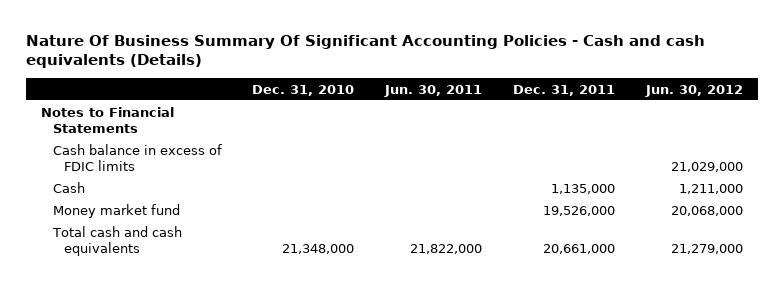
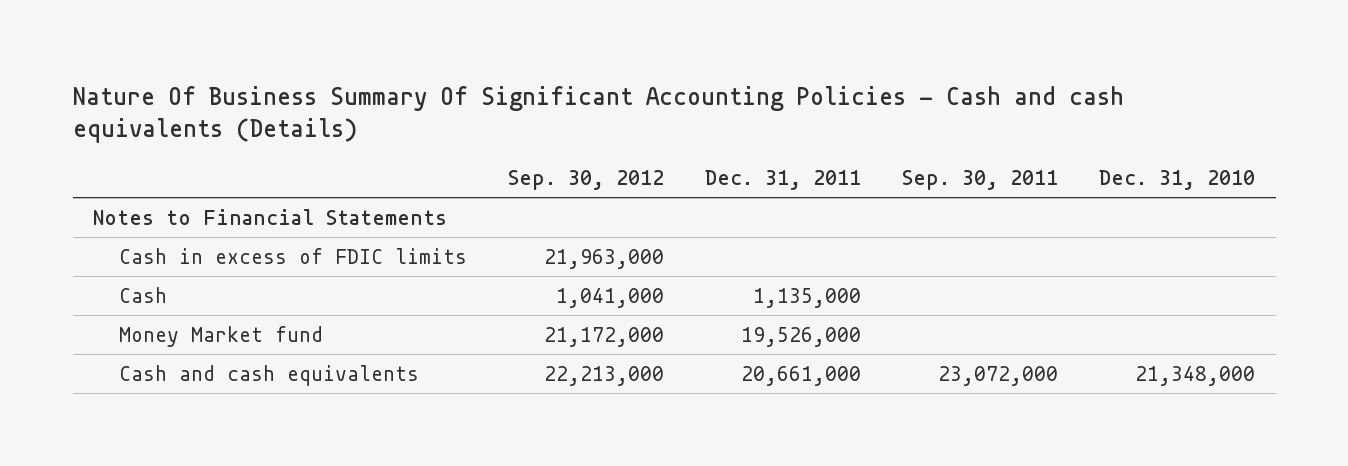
[384,84,483,97] Jun. 30, 2011 -> none
[644,84,743,97] Jun. 30, 2012 -> none
none -> [507,169,664,190] Sep. 30, 2012
none -> [901,169,1058,190] Sep. 30, 2011
[52,143,222,172] Cash balance in excess of FDIC limits -> [118,247,467,264] Cash in excess of FDIC limits
[52,203,180,218] Money market fund -> [118,325,323,347] Money Market fund
[51,225,182,257] Total cash and cash equivalents -> [118,364,419,386] Cash and cash equivalents

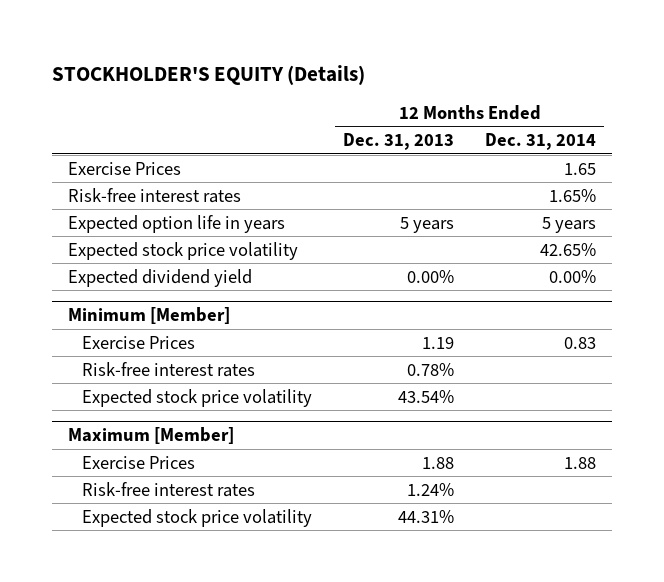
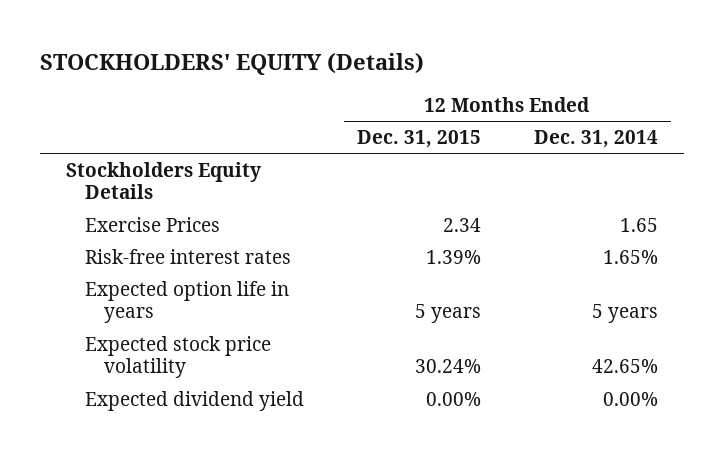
[52,64,366,85] STOCKHOLDER'S EQUITY (Details) -> [40,52,425,75] STOCKHOLDERS' EQUITY (Details)
[343,133,455,151] Dec. 31, 2013 -> none
none -> [356,130,481,149] Dec. 31, 2015
none -> [66,162,262,200] Stockholders Equity Details
[67,307,230,325] Minimum [Member] -> none
[82,335,196,349] Exercise Prices -> none
[82,361,256,377] Risk-free interest rates -> none
[82,388,313,407] Expected stock price volatility -> none
[67,427,234,445] Maximum [Member] -> none
[82,455,196,469] Exercise Prices -> none
[82,481,256,497] Risk-free interest rates -> none
[82,508,313,527] Expected stock price volatility -> none

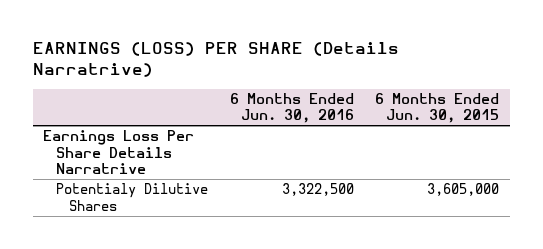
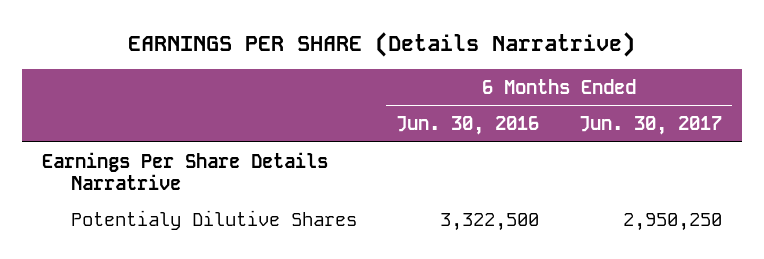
[32,41,399,77] EARNINGS (LOSS) PER SHARE (Details Narratrive) -> [127,31,635,57] EARNINGS PER SHARE (Details Narratrive)
[375,92,500,124] 6 Months Ended Jun. 30, 2015 -> none
none -> [579,116,723,136] Jun. 30, 2017
[43,130,195,174] Earnings Loss Per Share Details Narratrive -> [41,151,328,190] Earnings Per Share Details Narratrive

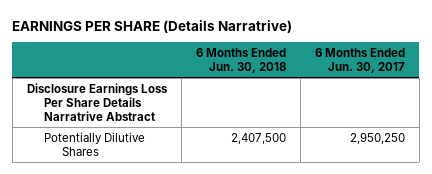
[396,116,540,136] Jun. 30, 2016 -> none
none -> [195,47,286,74] 6 Months Ended Jun. 30, 2018
[41,151,328,190] Earnings Per Share Details Narratrive -> [26,82,168,122] Disclosure Earnings Loss Per Share Details Narratrive Abstract
[70,209,357,230] Potentialy Dilutive Shares -> [44,131,146,156] Potentially Dilutive Shares

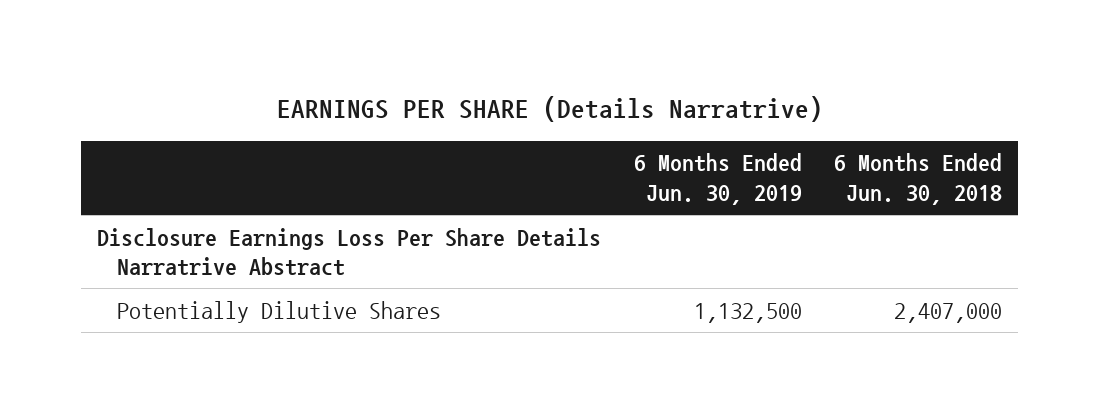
[314,47,405,74] 6 Months Ended Jun. 30, 2017 -> none
none -> [633,153,802,205] 6 Months Ended Jun. 30, 2019
[230,132,286,144] 2,407,500 -> [894,302,1003,323] 2,407,000

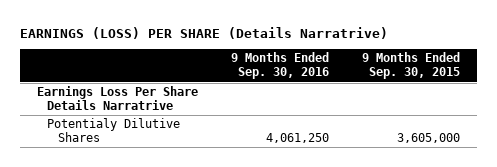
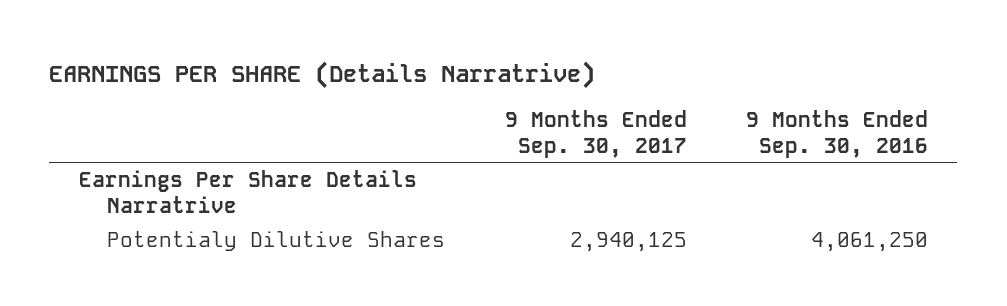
[20,26,389,39] EARNINGS (LOSS) PER SHARE (Details Narratrive) -> [49,60,596,89] EARNINGS PER SHARE (Details Narratrive)
[362,52,461,80] 9 Months Ended Sep. 30, 2015 -> none
none -> [504,110,687,158] 9 Months Ended Sep. 30, 2017
[36,86,198,111] Earnings Loss Per Share Details Narratrive -> [78,170,417,213] Earnings Per Share Details Narratrive

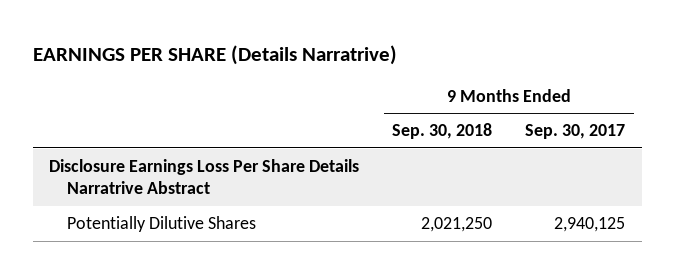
[745,110,928,158] 9 Months Ended Sep. 30, 2016 -> none
none -> [392,123,493,140] Sep. 30, 2018
[78,170,417,213] Earnings Per Share Details Narratrive -> [49,159,360,195] Disclosure Earnings Loss Per Share Details Narratrive Abstract
[107,231,446,252] Potentialy Dilutive Shares -> [67,216,257,233] Potentially Dilutive Shares

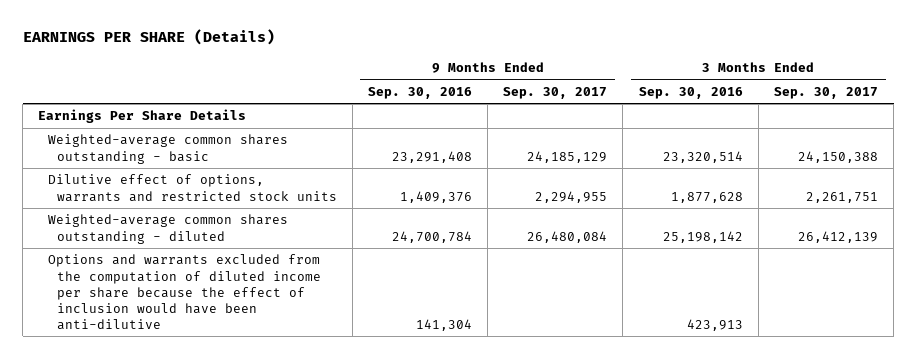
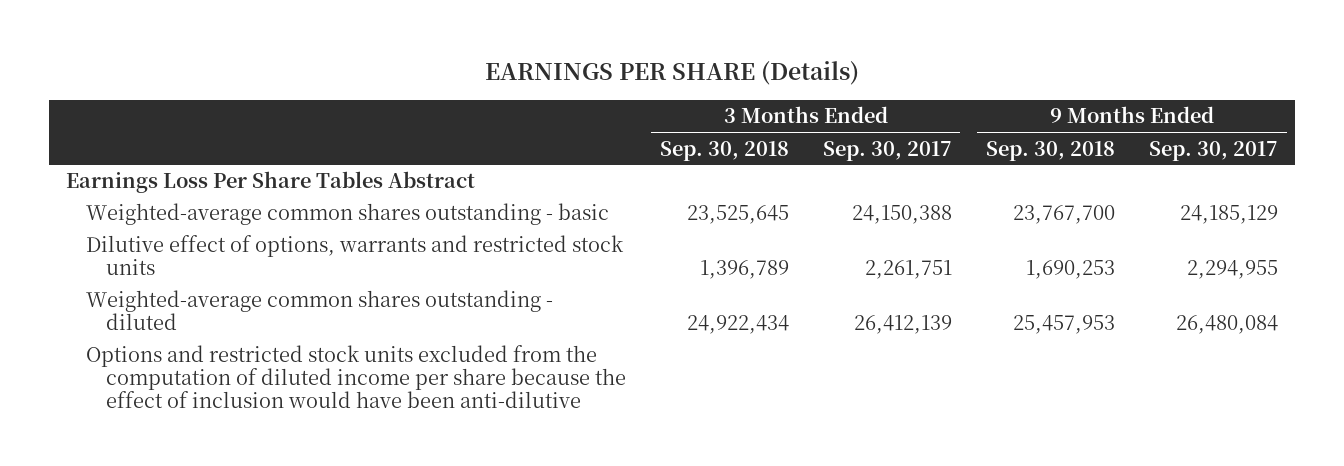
[367,86,472,99] Sep. 30, 2016 -> none
[638,86,743,99] Sep. 30, 2016 -> none
none -> [659,140,789,161] Sep. 30, 2018
none -> [986,140,1116,161] Sep. 30, 2018
[38,109,247,124] Earnings Per Share Details -> [66,171,476,194] Earnings Loss Per Share Tables Abstract
[47,254,321,330] Options and warrants excluded from the computation of diluted income per share because the effect of inclusion would have been anti-dilutive -> [86,345,626,409] Options and restricted stock units excluded from the computation of diluted income per share because the effect of inclusion would have been anti-dilutive

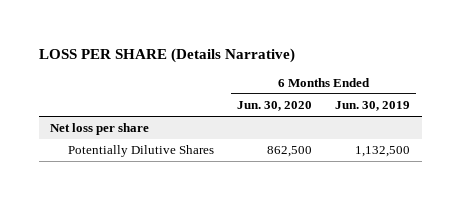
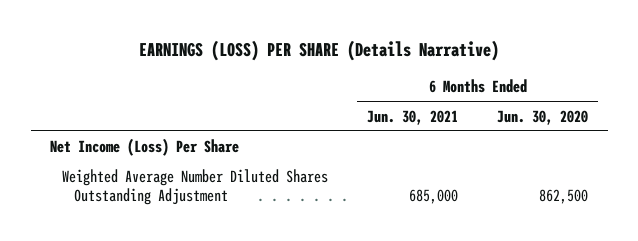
[38,47,295,63] LOSS PER SHARE (Details Narrative) -> [139,39,500,61] EARNINGS (LOSS) PER SHARE (Details Narrative)
[335,101,411,112] Jun. 30, 2019 -> none
none -> [367,109,459,125] Jun. 30, 2021
[50,123,150,136] Net loss per share -> [50,138,240,157] Net Income (Loss) Per Share
[67,145,214,158] Potentially Dilutive Shares -> [62,169,329,205] Weighted Average Number Diluted Shares Outstanding Adjustment

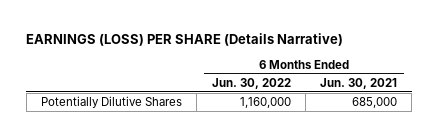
[497,109,589,125] Jun. 30, 2020 -> none
none -> [211,77,291,89] Jun. 30, 2022
[50,138,240,157] Net Income (Loss) Per Share -> none
[62,169,329,205] Weighted Average Number Diluted Shares Outstanding Adjustment -> [41,96,183,109] Potentially Dilutive Shares

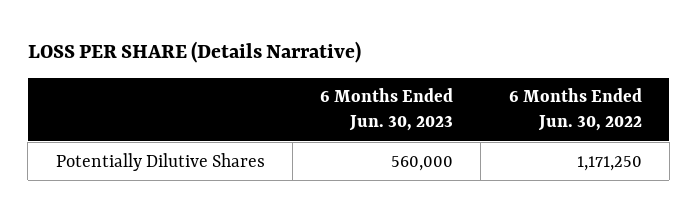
[26,33,344,47] EARNINGS (LOSS) PER SHARE (Details Narrative) -> [27,41,361,64] LOSS PER SHARE (Details Narrative)
[320,77,398,89] Jun. 30, 2021 -> none
none -> [320,88,454,132] 6 Months Ended Jun. 30, 2023
[239,97,291,109] 1,160,000 -> [576,155,642,171] 1,171,250

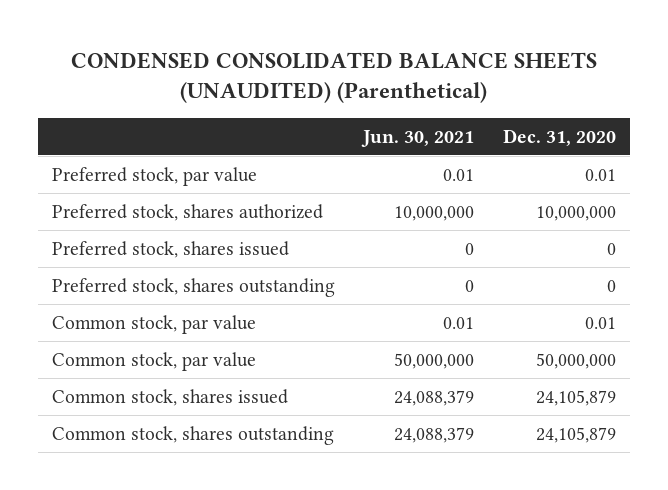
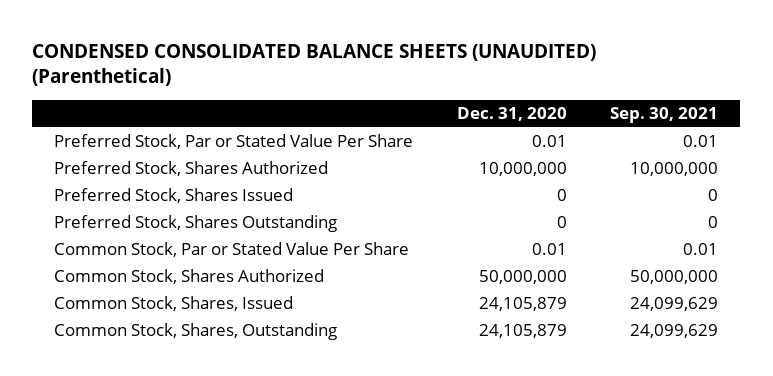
[361,129,475,147] Jun. 30, 2021 -> none
none -> [610,107,719,124] Sep. 30, 2021
[51,166,257,186] Preferred stock, par value -> [54,134,414,150] Preferred Stock, Par or Stated Value Per Share
[51,203,323,221] Preferred stock, shares authorized -> [54,161,329,177] Preferred Stock, Shares Authorized
[51,240,289,258] Preferred stock, shares issued -> [54,188,294,204] Preferred Stock, Shares Issued
[51,277,335,297] Preferred stock, shares outstanding -> [54,215,338,233] Preferred Stock, Shares Outstanding
[51,314,256,334] Common stock, par value -> [54,242,410,258] Common Stock, Par or Stated Value Per Share
[51,351,256,371] Common stock, par value -> [54,269,325,285] Common Stock, Shares Authorized
[51,388,288,406] Common stock, shares issued -> [54,296,294,312] Common Stock, Shares, Issued
[51,425,334,445] Common stock, shares outstanding -> [54,323,338,341] Common Stock, Shares, Outstanding

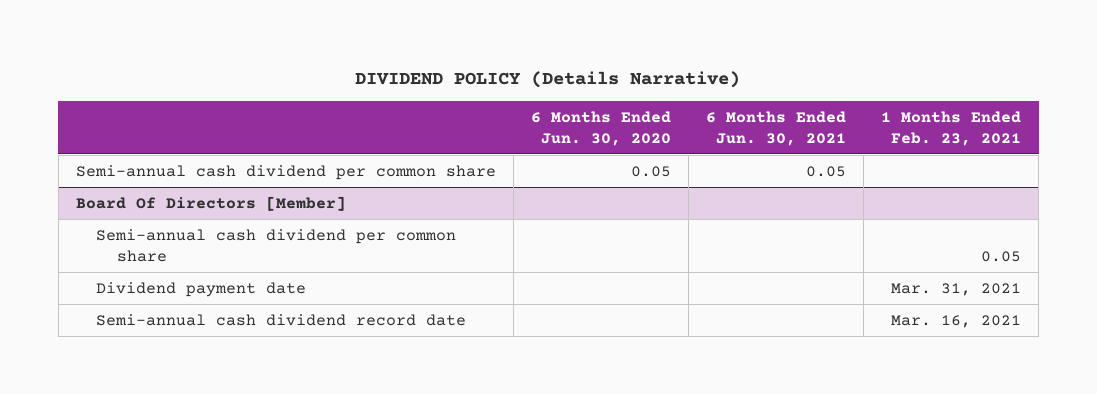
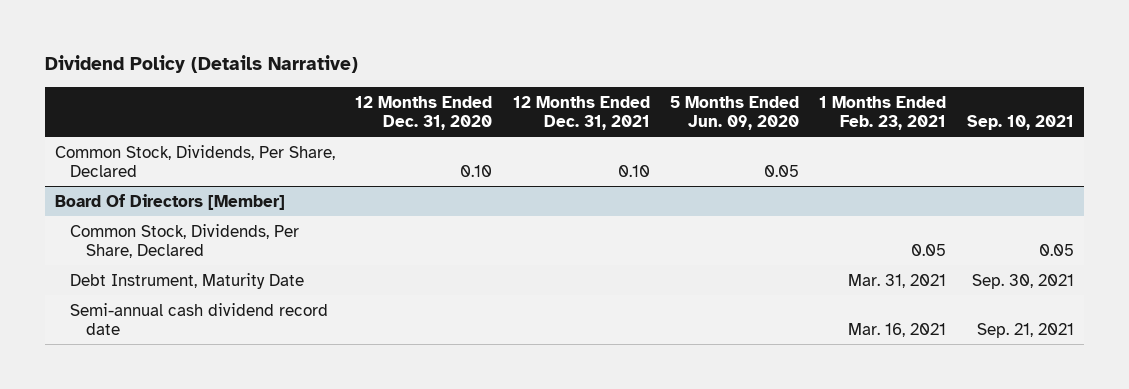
[355,71,741,89] DIVIDEND POLICY (Details Narrative) -> [44,55,358,74] Dividend Policy (Details Narrative)
[530,110,671,146] 6 Months Ended Jun. 30, 2020 -> none
[705,110,846,146] 6 Months Ended Jun. 30, 2021 -> none
none -> [355,95,493,130] 12 Months Ended Dec. 31, 2020
none -> [512,95,650,130] 12 Months Ended Dec. 31, 2021
none -> [670,95,800,130] 5 Months Ended Jun. 09, 2020
none -> [966,114,1074,130] Sep. 10, 2021
[75,164,496,180] Semi-annual cash dividend per common share -> [54,144,335,177] Common Stock, Dividends, Per Share, Declared
[96,228,457,262] Semi-annual cash dividend per common share -> [70,223,300,258] Common Stock, Dividends, Per Share, Declared
[96,281,307,297] Dividend payment date -> [70,272,305,289] Debt Instrument, Maturity Date

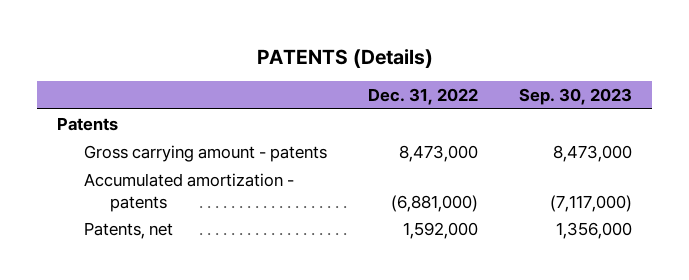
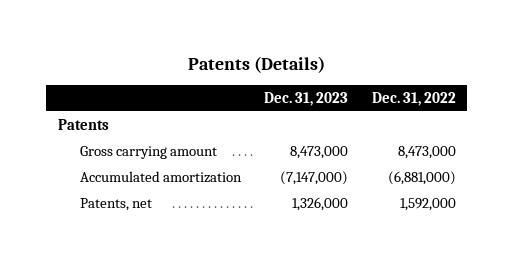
[256,48,433,68] PATENTS (Details) -> [187,55,325,73] Patents (Details)
[518,88,632,106] Sep. 30, 2023 -> none
none -> [264,91,349,106] Dec. 31, 2023
[83,145,327,163] Gross carrying amount - patents -> [80,146,218,160] Gross carrying amount
[83,173,294,212] Accumulated amortization - patents -> [80,171,243,184] Accumulated amortization

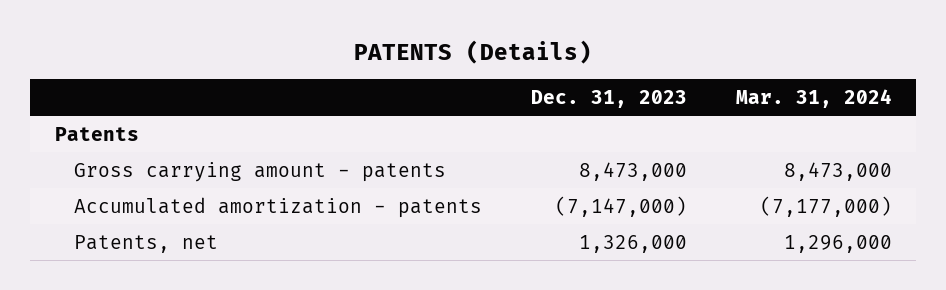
[187,55,325,73] Patents (Details) -> [354,40,593,65] PATENTS (Details)
[371,91,456,106] Dec. 31, 2022 -> none
none -> [735,88,892,108] Mar. 31, 2024
[80,146,218,160] Gross carrying amount -> [74,161,447,182] Gross carrying amount - patents
[80,171,243,184] Accumulated amortization -> [74,196,483,218] Accumulated amortization - patents

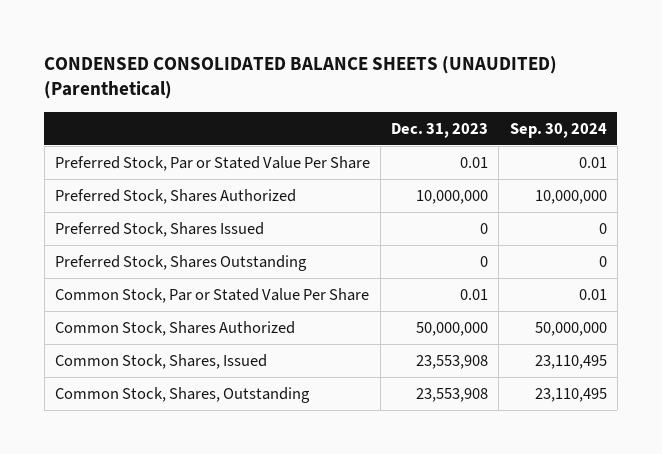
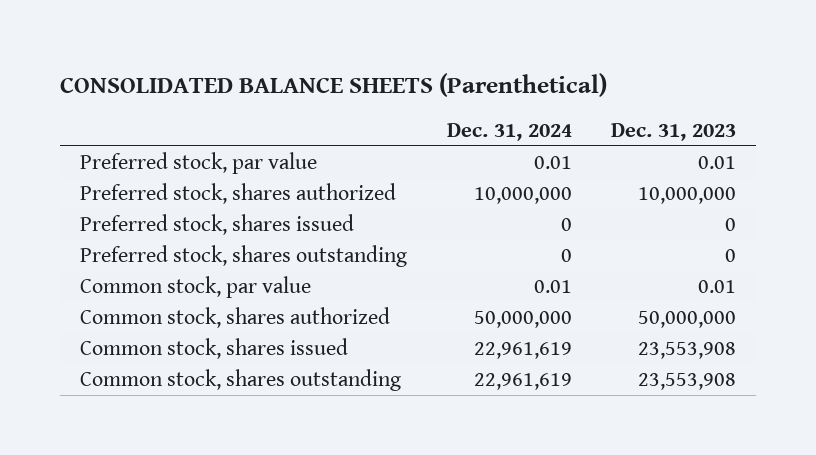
[44,55,558,100] CONDENSED CONSOLIDATED BALANCE SHEETS (UNAUDITED) (Parenthetical) -> [60,73,608,98] CONSOLIDATED BALANCE SHEETS (Parenthetical)
[509,122,607,138] Sep. 30, 2024 -> none
none -> [446,122,572,141] Dec. 31, 2024
[54,155,370,171] Preferred Stock, Par or Stated Value Per Share -> [79,152,317,175] Preferred stock, par value
[54,188,296,204] Preferred Stock, Shares Authorized -> [79,183,396,205] Preferred stock, shares authorized
[54,221,264,237] Preferred Stock, Shares Issued -> [79,214,354,236] Preferred stock, shares issued
[54,254,307,271] Preferred Stock, Shares Outstanding -> [79,245,407,268] Preferred stock, shares outstanding
[54,287,369,303] Common Stock, Par or Stated Value Per Share -> [79,276,311,299] Common stock, par value
[54,320,295,336] Common Stock, Shares Authorized -> [79,307,390,329] Common stock, shares authorized
[54,353,267,369] Common Stock, Shares, Issued -> [79,338,348,360] Common stock, shares issued
[54,386,310,403] Common Stock, Shares, Outstanding -> [79,369,401,392] Common stock, shares outstanding

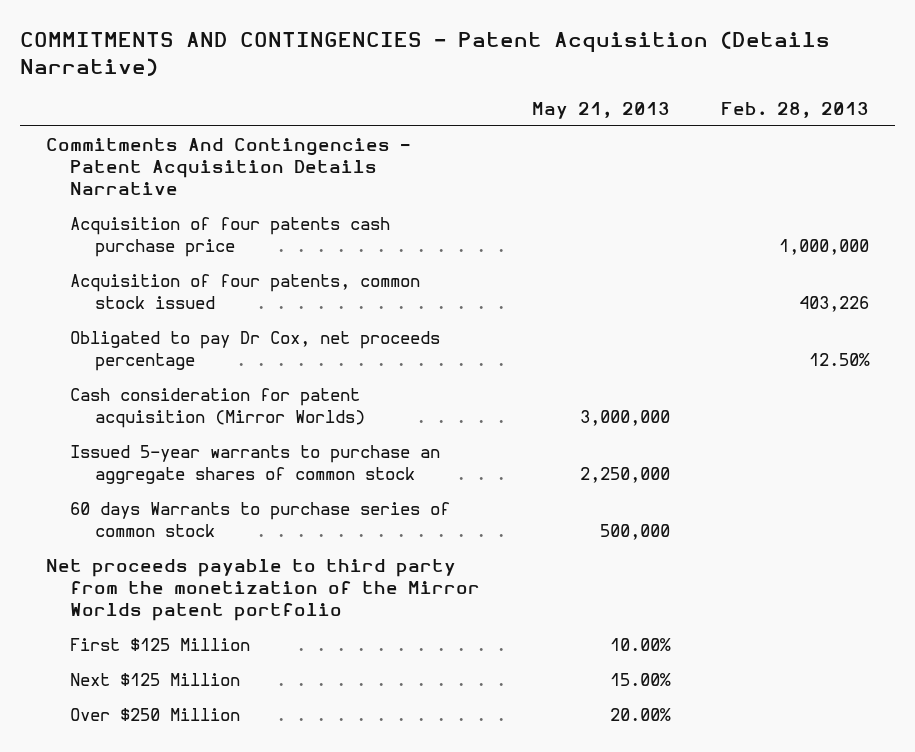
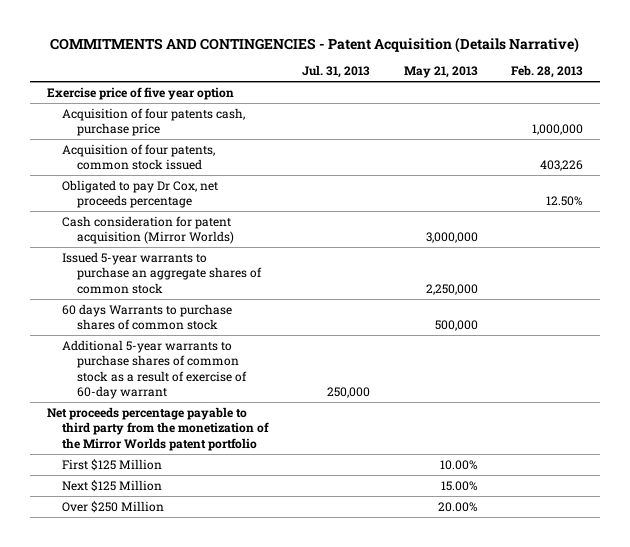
none -> [301,65,370,79] Jul. 31, 2013
[45,138,410,196] Commitments And Contingencies - Patent Acquisition Details Narrative -> [46,86,234,100] Exercise price of five year option
[70,217,391,258] Acquisition of four patents cash purchase price -> [61,107,245,137] Acquisition of four patents cash, purchase price
[70,502,451,538] 60 days Warrants to purchase series of common stock -> [61,303,232,331] 60 days Warrants to purchase shares of common stock
none -> [61,339,247,400] Additional 5-year warrants to purchase shares of common stock as a result of exercise of 60-day warrant
[45,559,481,622] Net proceeds payable to third party from the monetization of the Mirror Worlds patent portfolio -> [46,406,269,451] Net proceeds percentage payable to third party from the monetization of the Mirror Worlds patent portfolio

